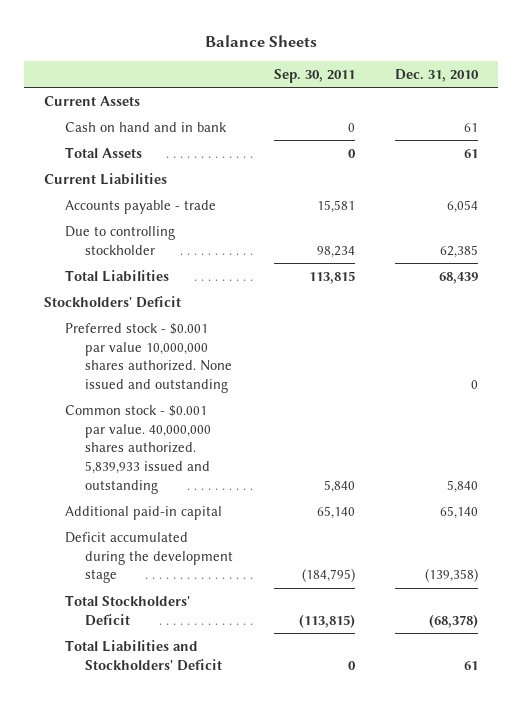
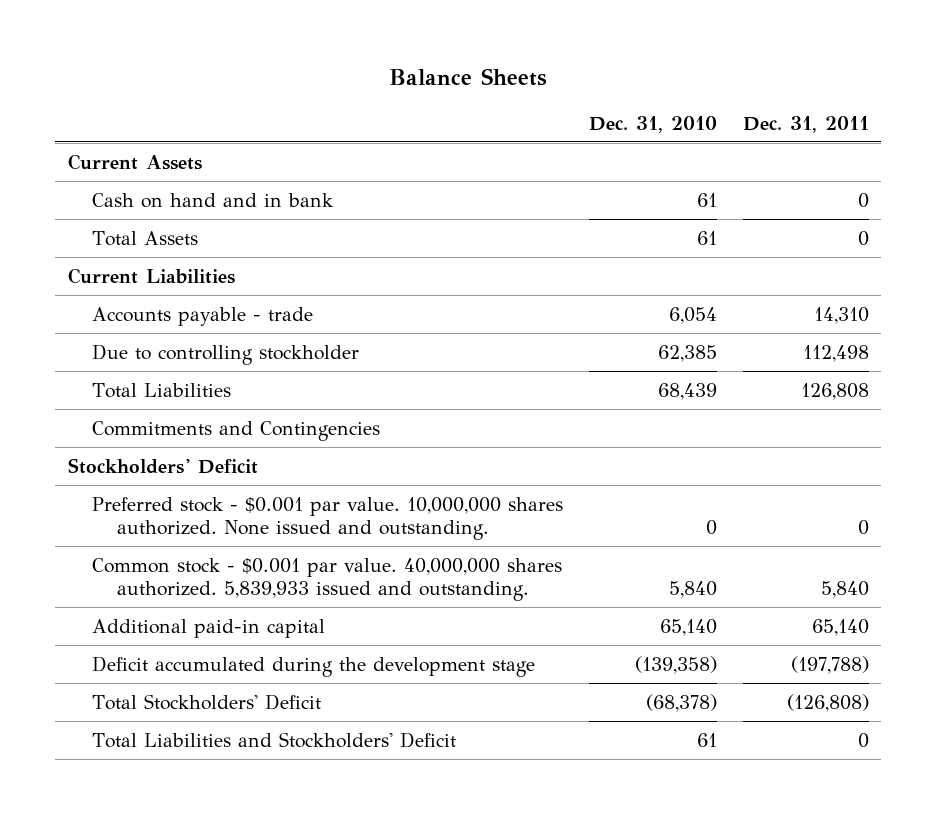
[273,69,355,84] Sep. 30, 2011 -> none
none -> [742,115,869,133] Dec. 31, 2011
none -> [92,420,381,441] Commitments and Contingencies
[64,322,233,393] Preferred stock - $0.001 par value 10,000,000 shares authorized. None issued and outstanding -> [92,496,564,540] Preferred stock - $0.001 par value. 10,000,000 shares authorized. None issued and outstanding.
[64,404,212,494] Common stock - $0.001 par value. 40,000,000 shares authorized. 5,839,933 issued and outstanding -> [92,557,563,601] Common stock - $0.001 par value. 40,000,000 shares authorized. 5,839,933 issued and outstanding.

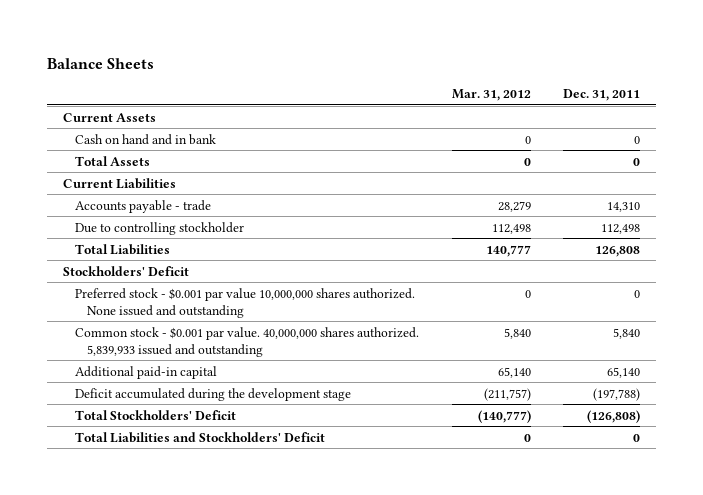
[589,115,718,133] Dec. 31, 2010 -> none
none -> [451,88,531,101] Mar. 31, 2012
[92,420,381,441] Commitments and Contingencies -> none
[92,496,564,540] Preferred stock - $0.001 par value. 10,000,000 shares authorized. None issued and outstanding. -> [75,287,416,318] Preferred stock - $0.001 par value 10,000,000 shares authorized. None issued and outstanding
[92,557,563,601] Common stock - $0.001 par value. 40,000,000 shares authorized. 5,839,933 issued and outstanding. -> [75,326,420,357] Common stock - $0.001 par value. 40,000,000 shares authorized. 5,839,933 issued and outstanding

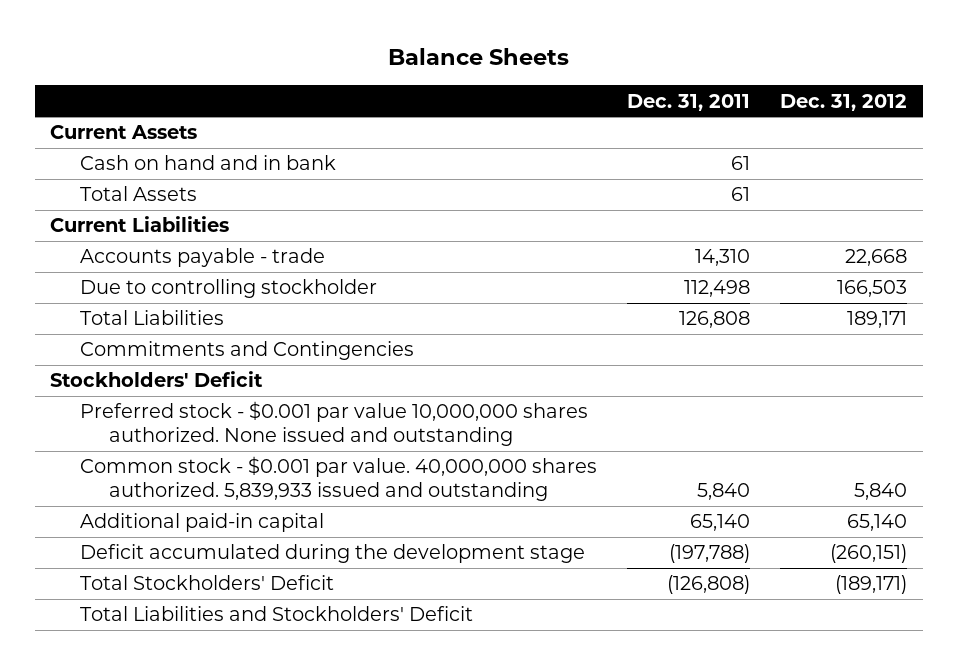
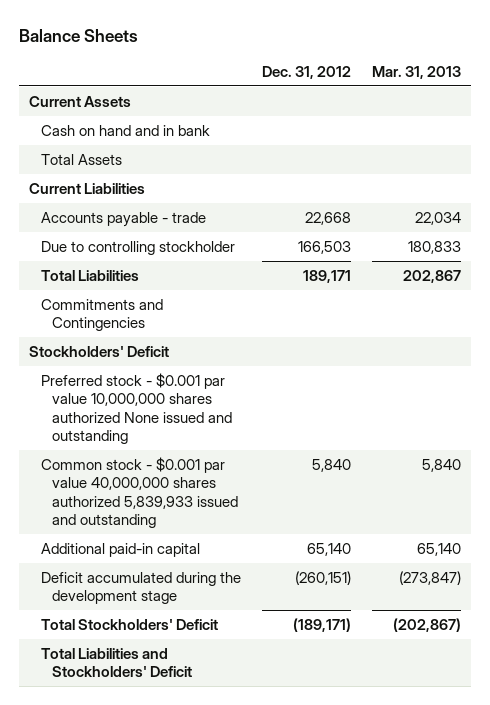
[626,93,750,111] Dec. 31, 2011 -> none
none -> [371,65,461,79] Mar. 31, 2013
[79,401,588,447] Preferred stock - $0.001 par value 10,000,000 shares authorized. None issued and outstanding -> [40,373,233,444] Preferred stock - $0.001 par value 10,000,000 shares authorized None issued and outstanding
[79,456,597,502] Common stock - $0.001 par value. 40,000,000 shares authorized. 5,839,933 issued and outstanding -> [40,457,239,528] Common stock - $0.001 par value 40,000,000 shares authorized 5,839,933 issued and outstanding

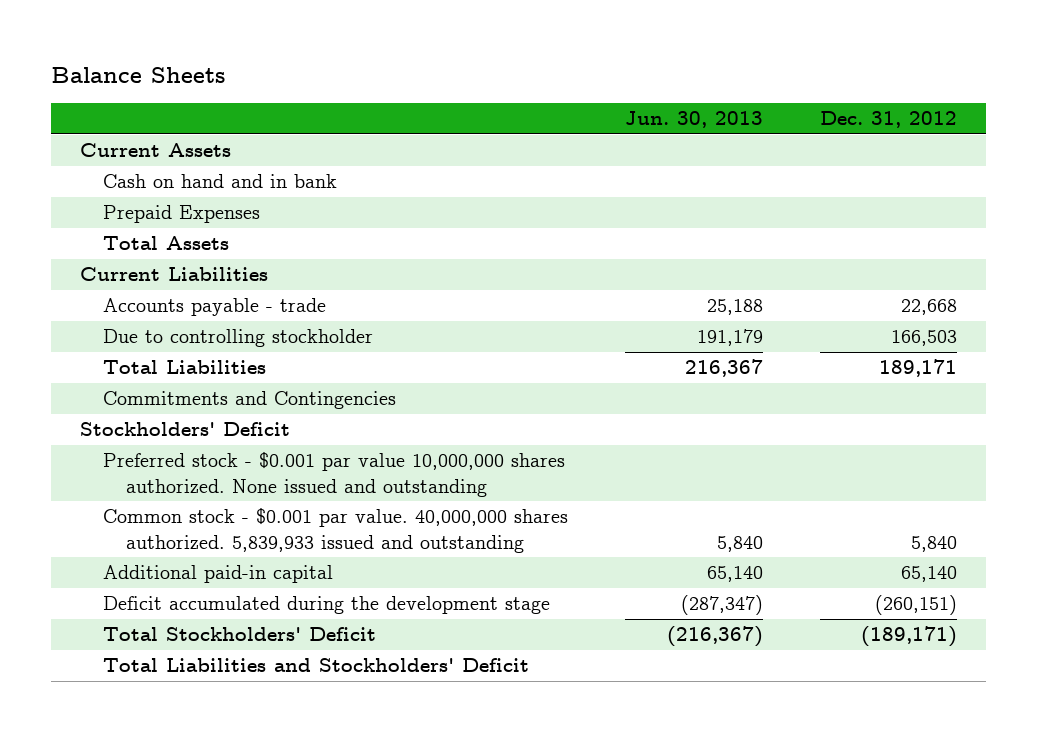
[371,65,461,79] Mar. 31, 2013 -> none
none -> [625,110,764,128] Jun. 30, 2013
none -> [102,205,260,224] Prepaid Expenses
[40,373,233,444] Preferred stock - $0.001 par value 10,000,000 shares authorized None issued and outstanding -> [102,452,565,497] Preferred stock - $0.001 par value 10,000,000 shares authorized. None issued and outstanding
[40,457,239,528] Common stock - $0.001 par value 40,000,000 shares authorized 5,839,933 issued and outstanding -> [102,508,568,553] Common stock - $0.001 par value. 40,000,000 shares authorized. 5,839,933 issued and outstanding

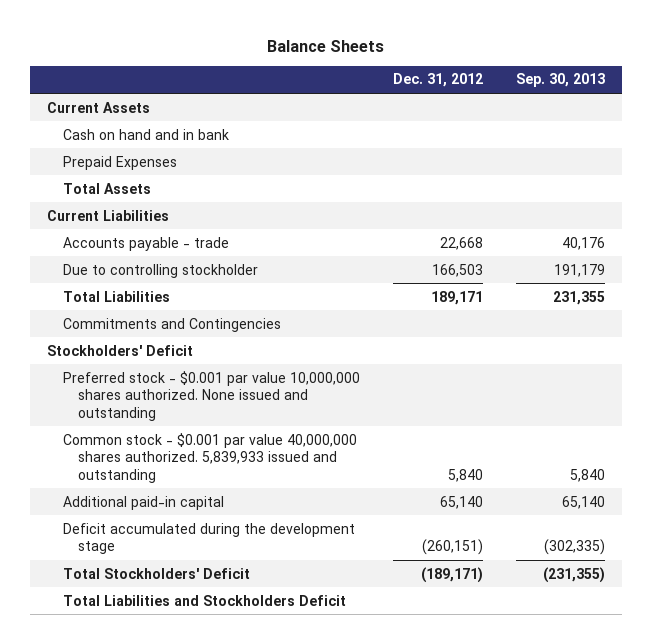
[625,110,764,128] Jun. 30, 2013 -> none
none -> [516,73,606,88] Sep. 30, 2013
[102,508,568,553] Common stock - $0.001 par value. 40,000,000 shares authorized. 5,839,933 issued and outstanding -> [62,432,357,483] Common stock - $0.001 par value 40,000,000 shares authorized. 5,839,933 issued and outstanding
[102,658,529,673] Total Liabilities and Stockholders' Deficit -> [62,594,346,606] Total Liabilities and Stockholders Deficit

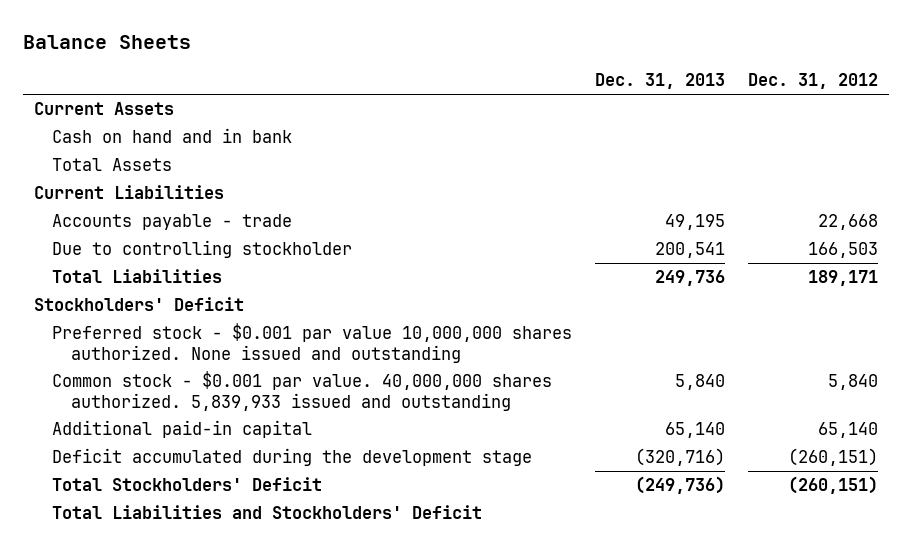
[516,73,606,88] Sep. 30, 2013 -> none
none -> [595,73,726,90] Dec. 31, 2013
[62,155,177,170] Prepaid Expenses -> none
[62,317,281,332] Commitments and Contingencies -> none
[62,432,357,483] Common stock - $0.001 par value 40,000,000 shares authorized. 5,839,933 issued and outstanding -> [52,371,553,411] Common stock - $0.001 par value. 40,000,000 shares authorized. 5,839,933 issued and outstanding
[420,566,483,583] (189,171) -> [787,476,878,495] (260,151)
[62,594,346,606] Total Liabilities and Stockholders Deficit -> [52,505,483,520] Total Liabilities and Stockholders' Deficit

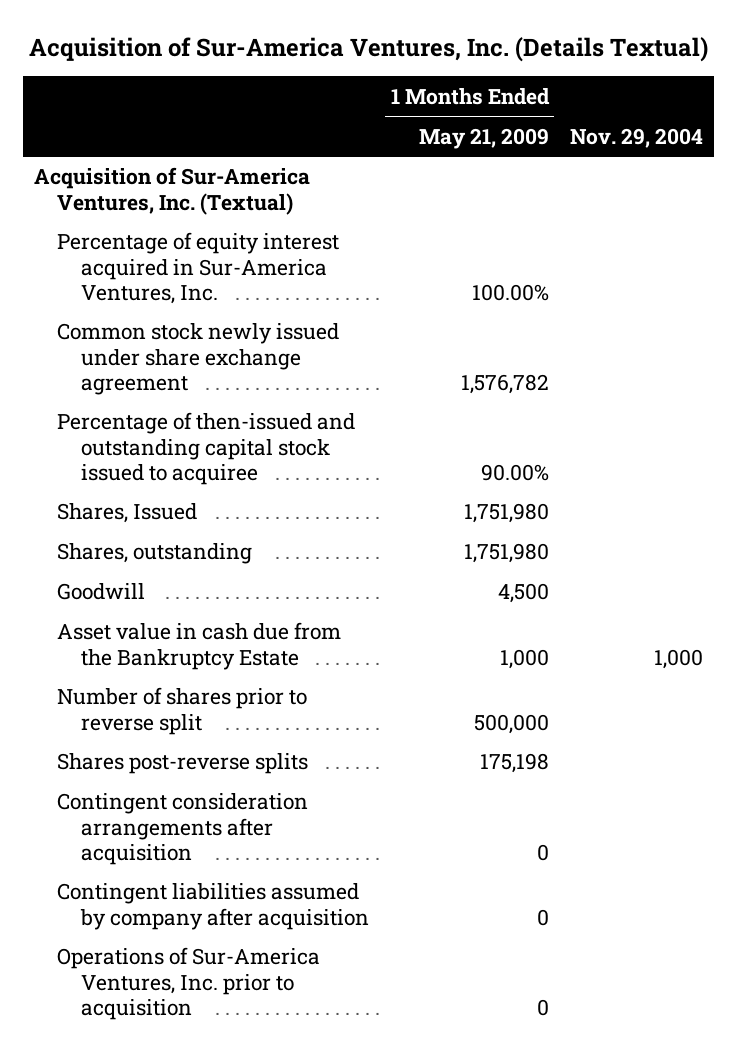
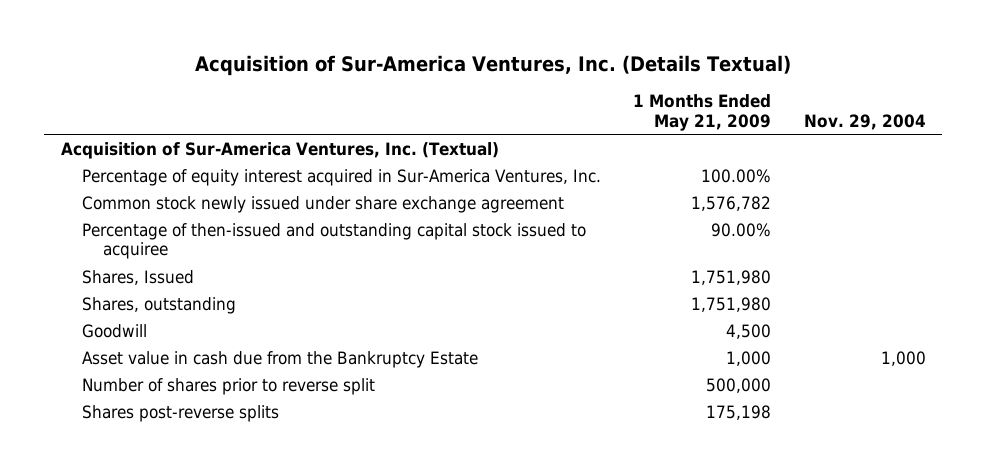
[57,793,309,865] Contingent consideration arrangements after acquisition -> none
[57,883,369,930] Contingent liabilities assumed by company after acquisition -> none
[57,947,321,1020] Operations of Sur-America Ventures, Inc. prior to acquisition -> none

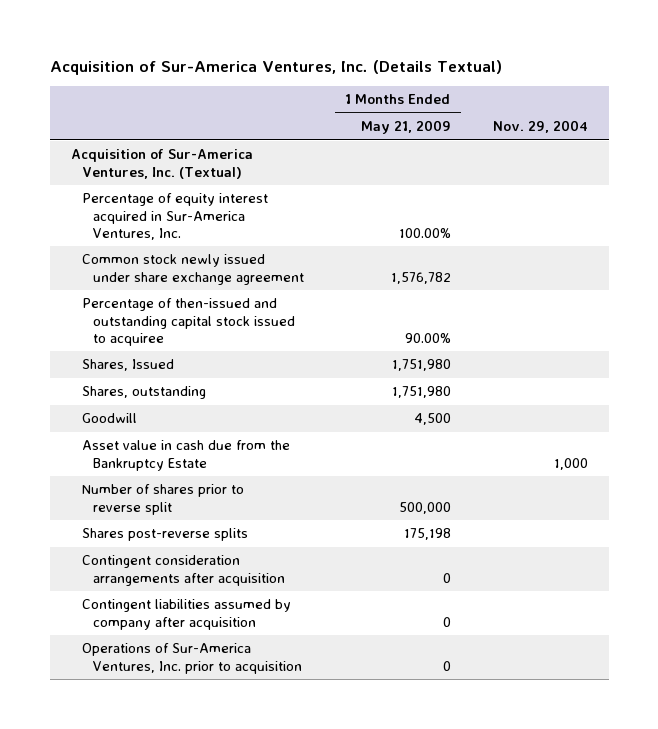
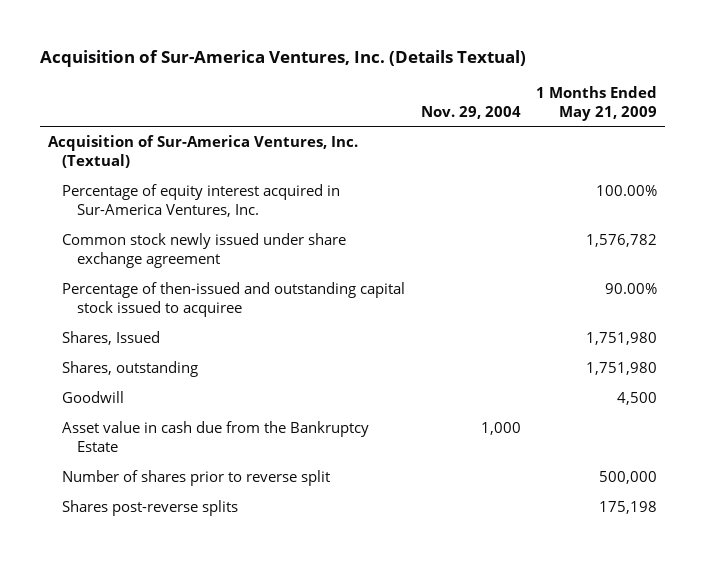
[81,555,285,586] Contingent consideration arrangements after acquisition -> none
[81,599,291,630] Contingent liabilities assumed by company after acquisition -> none
[81,643,302,674] Operations of Sur-America Ventures, Inc. prior to acquisition -> none

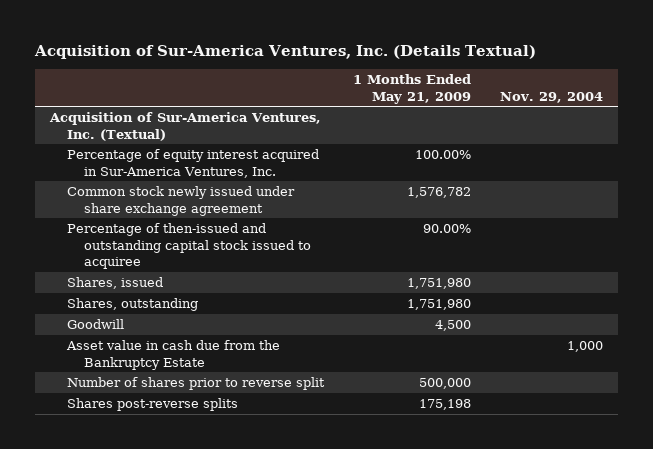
[62,331,161,346] Shares, Issued -> [67,277,164,290] Shares, issued

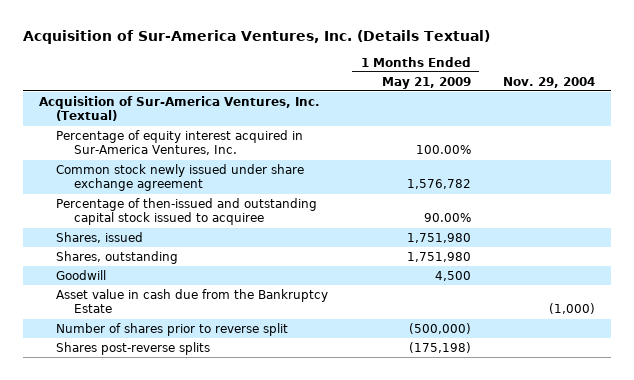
[567,341,604,353] 1,000 -> [548,303,595,315] (1,000)
[419,378,472,390] 500,000 -> [408,322,471,334] (500,000)
[419,399,472,411] 175,198 -> [408,341,471,353] (175,198)

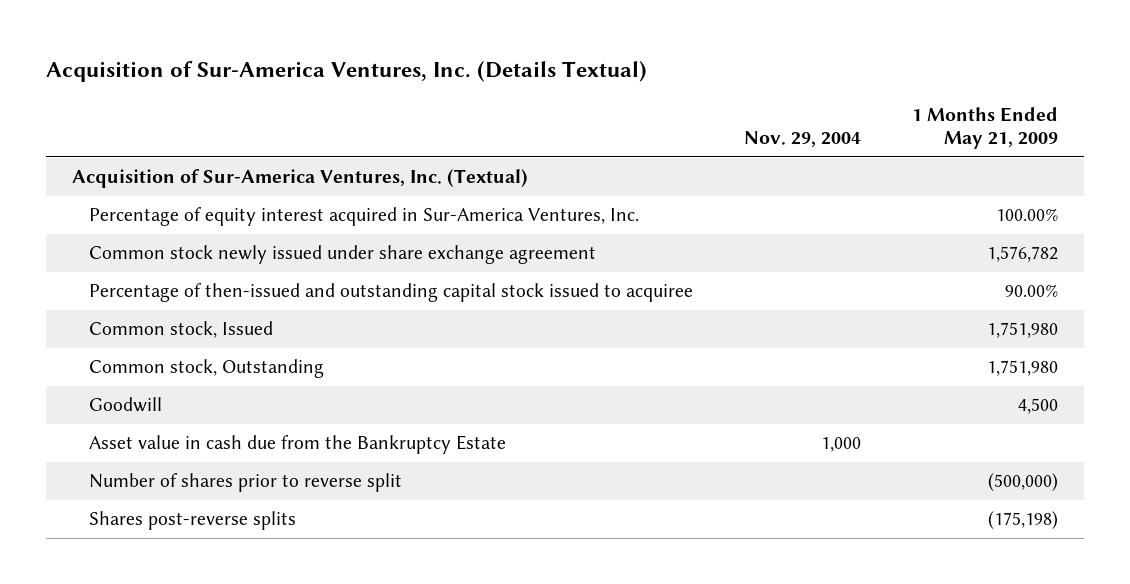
[56,231,144,243] Shares, issued -> [88,321,273,339] Common stock, Issued
[56,250,179,264] Shares, outstanding -> [88,359,324,379] Common stock, Outstanding
[548,303,595,315] (1,000) -> [820,437,861,453] 1,000

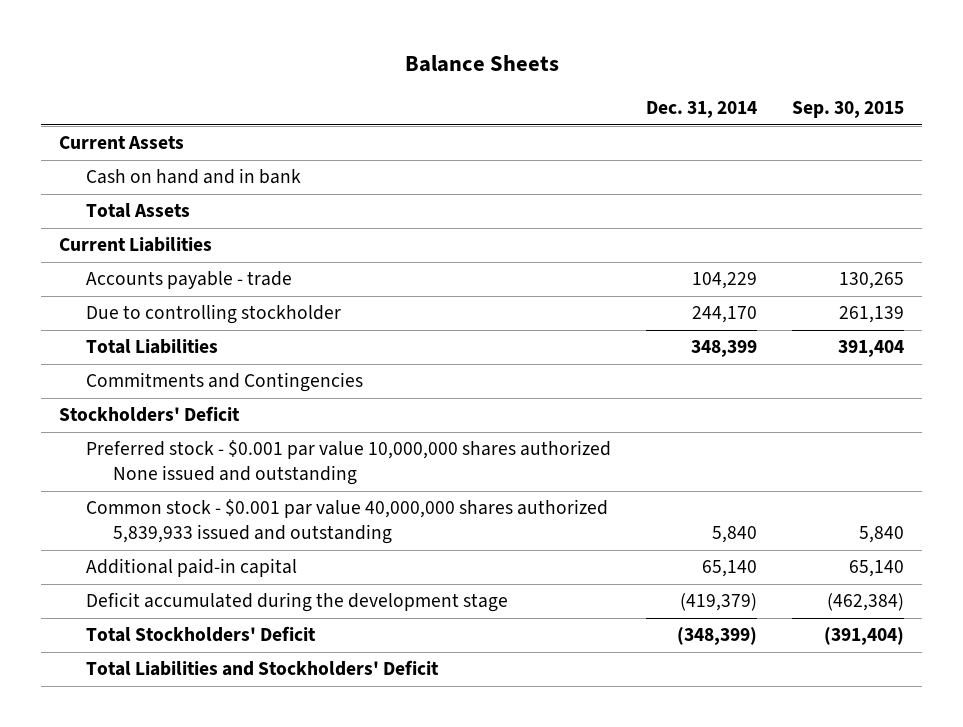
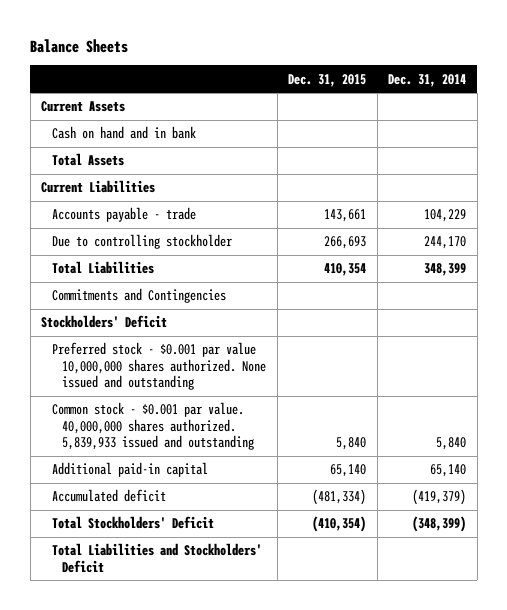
[792,101,905,119] Sep. 30, 2015 -> none
none -> [288,73,367,87] Dec. 31, 2015
[85,440,611,486] Preferred stock - $0.001 par value 10,000,000 shares authorized None issued and outstanding -> [51,342,267,391] Preferred stock - $0.001 par value 10,000,000 shares authorized. None issued and outstanding
[85,499,608,545] Common stock - $0.001 par value 40,000,000 shares authorized 5,839,933 issued and outstanding -> [51,402,255,451] Common stock - $0.001 par value. 40,000,000 shares authorized. 5,839,933 issued and outstanding
[85,592,508,613] Deficit accumulated during the development stage -> [51,489,166,503] Accumulated deficit

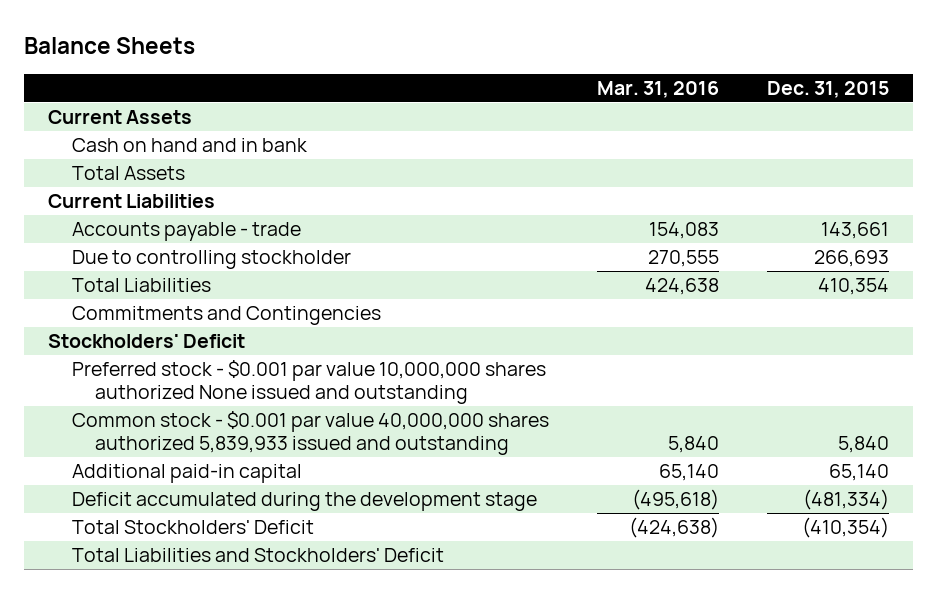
[388,73,467,87] Dec. 31, 2014 -> none
none -> [596,81,719,99] Mar. 31, 2016
[51,342,267,391] Preferred stock - $0.001 par value 10,000,000 shares authorized. None issued and outstanding -> [71,360,546,405] Preferred stock - $0.001 par value 10,000,000 shares authorized None issued and outstanding
[51,402,255,451] Common stock - $0.001 par value. 40,000,000 shares authorized. 5,839,933 issued and outstanding -> [71,411,549,456] Common stock - $0.001 par value 40,000,000 shares authorized 5,839,933 issued and outstanding
[51,489,166,503] Accumulated deficit -> [71,492,537,512] Deficit accumulated during the development stage

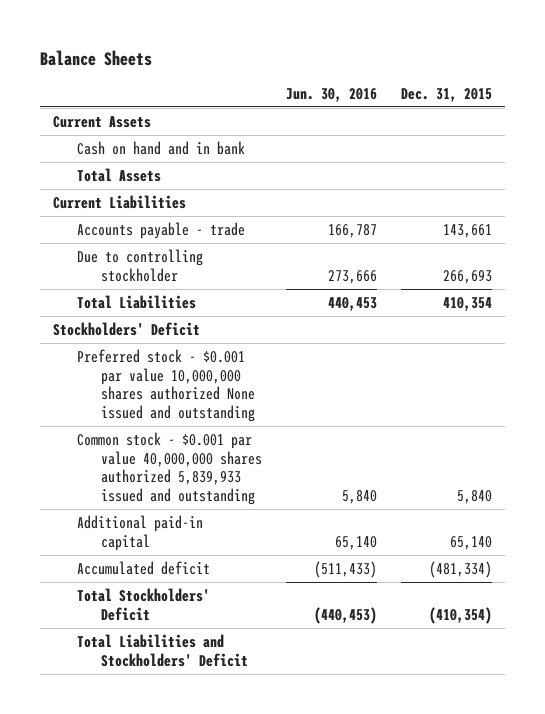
[596,81,719,99] Mar. 31, 2016 -> none
none -> [286,88,378,103] Jun. 30, 2016
[71,306,381,326] Commitments and Contingencies -> none
[71,492,537,512] Deficit accumulated during the development stage -> [76,560,210,575] Accumulated deficit

